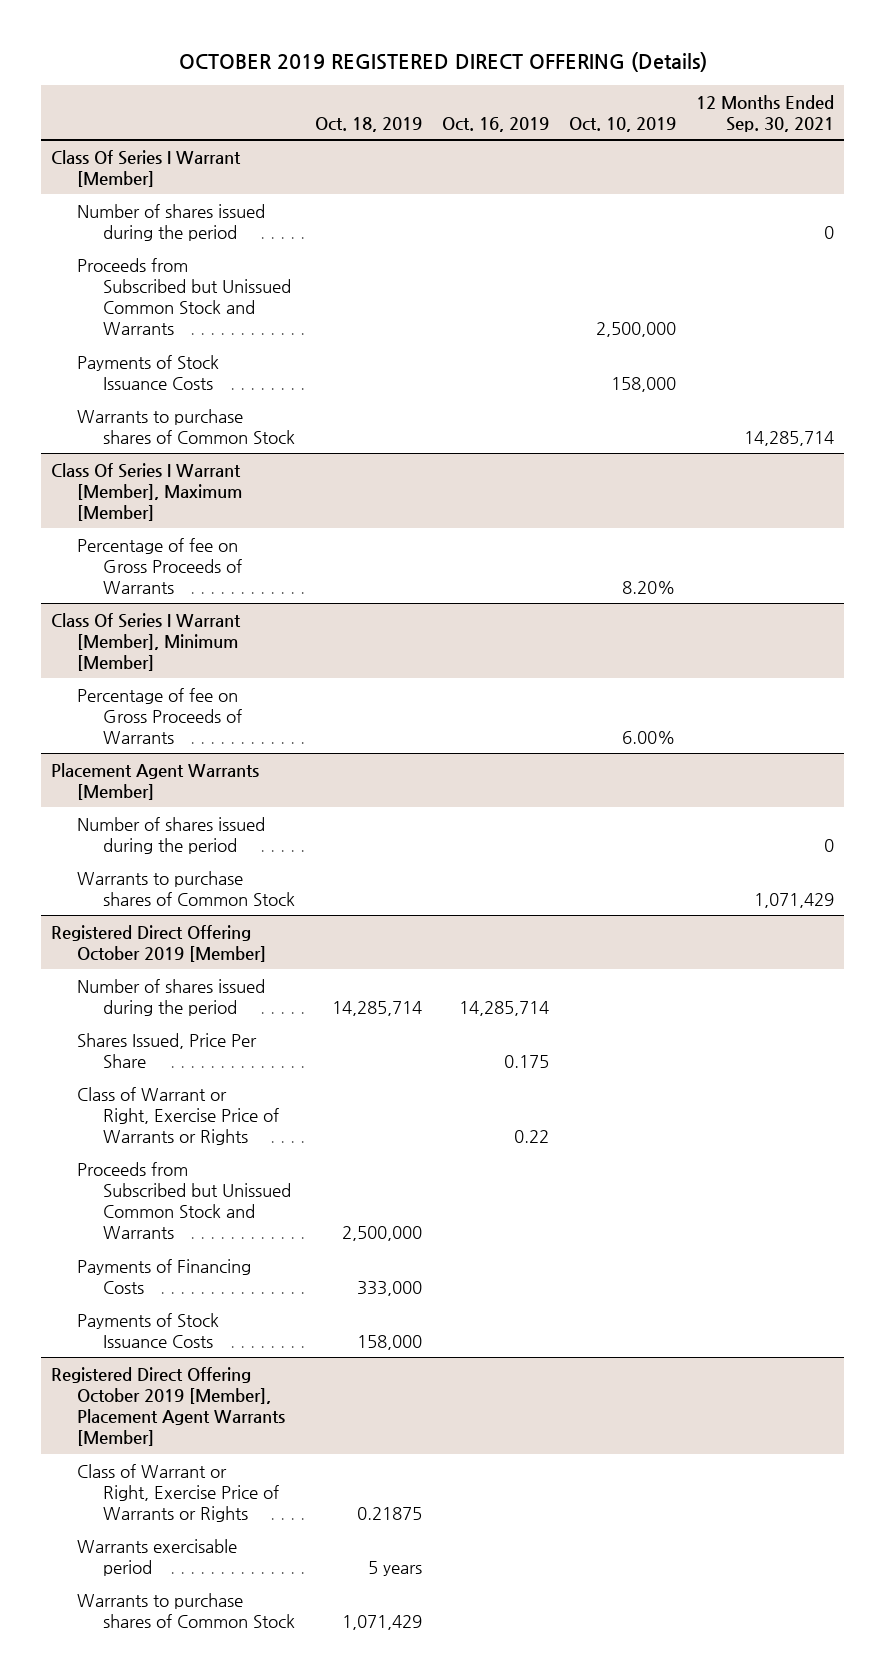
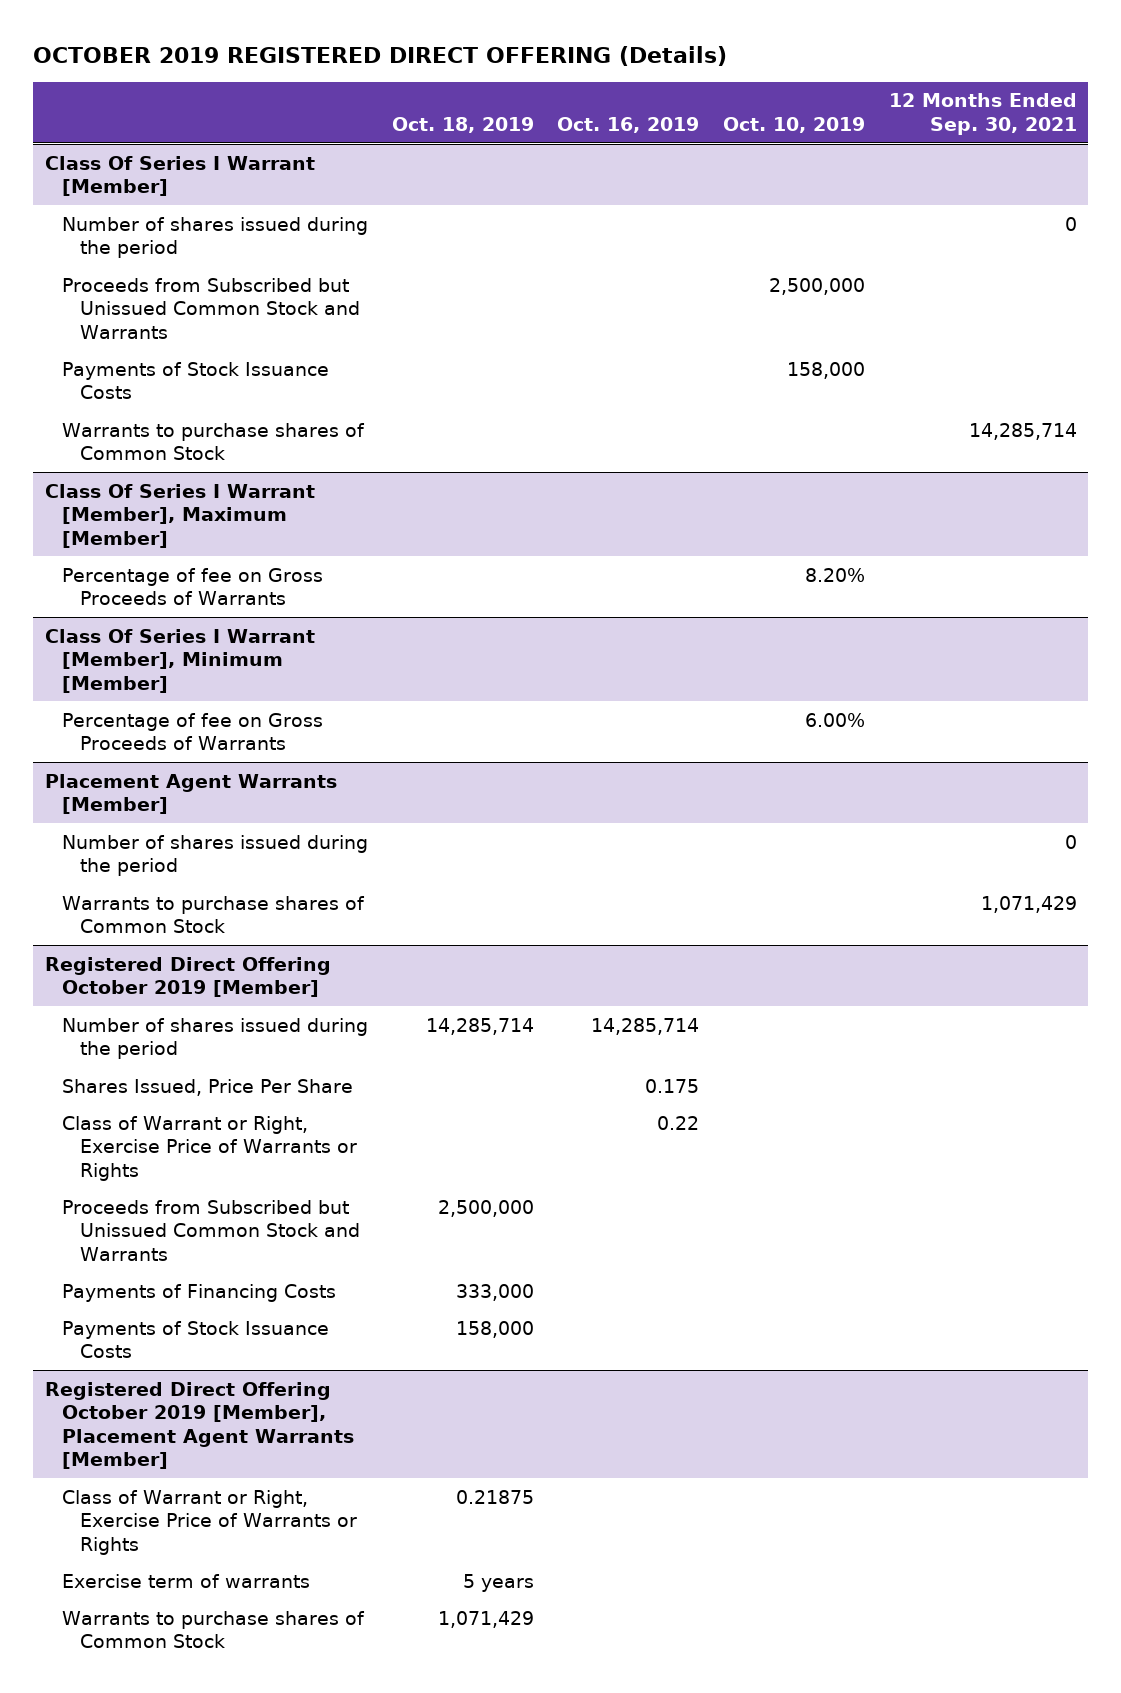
[77,1538,238,1576] Warrants exercisable period -> [62,1573,311,1588] Exercise term of warrants

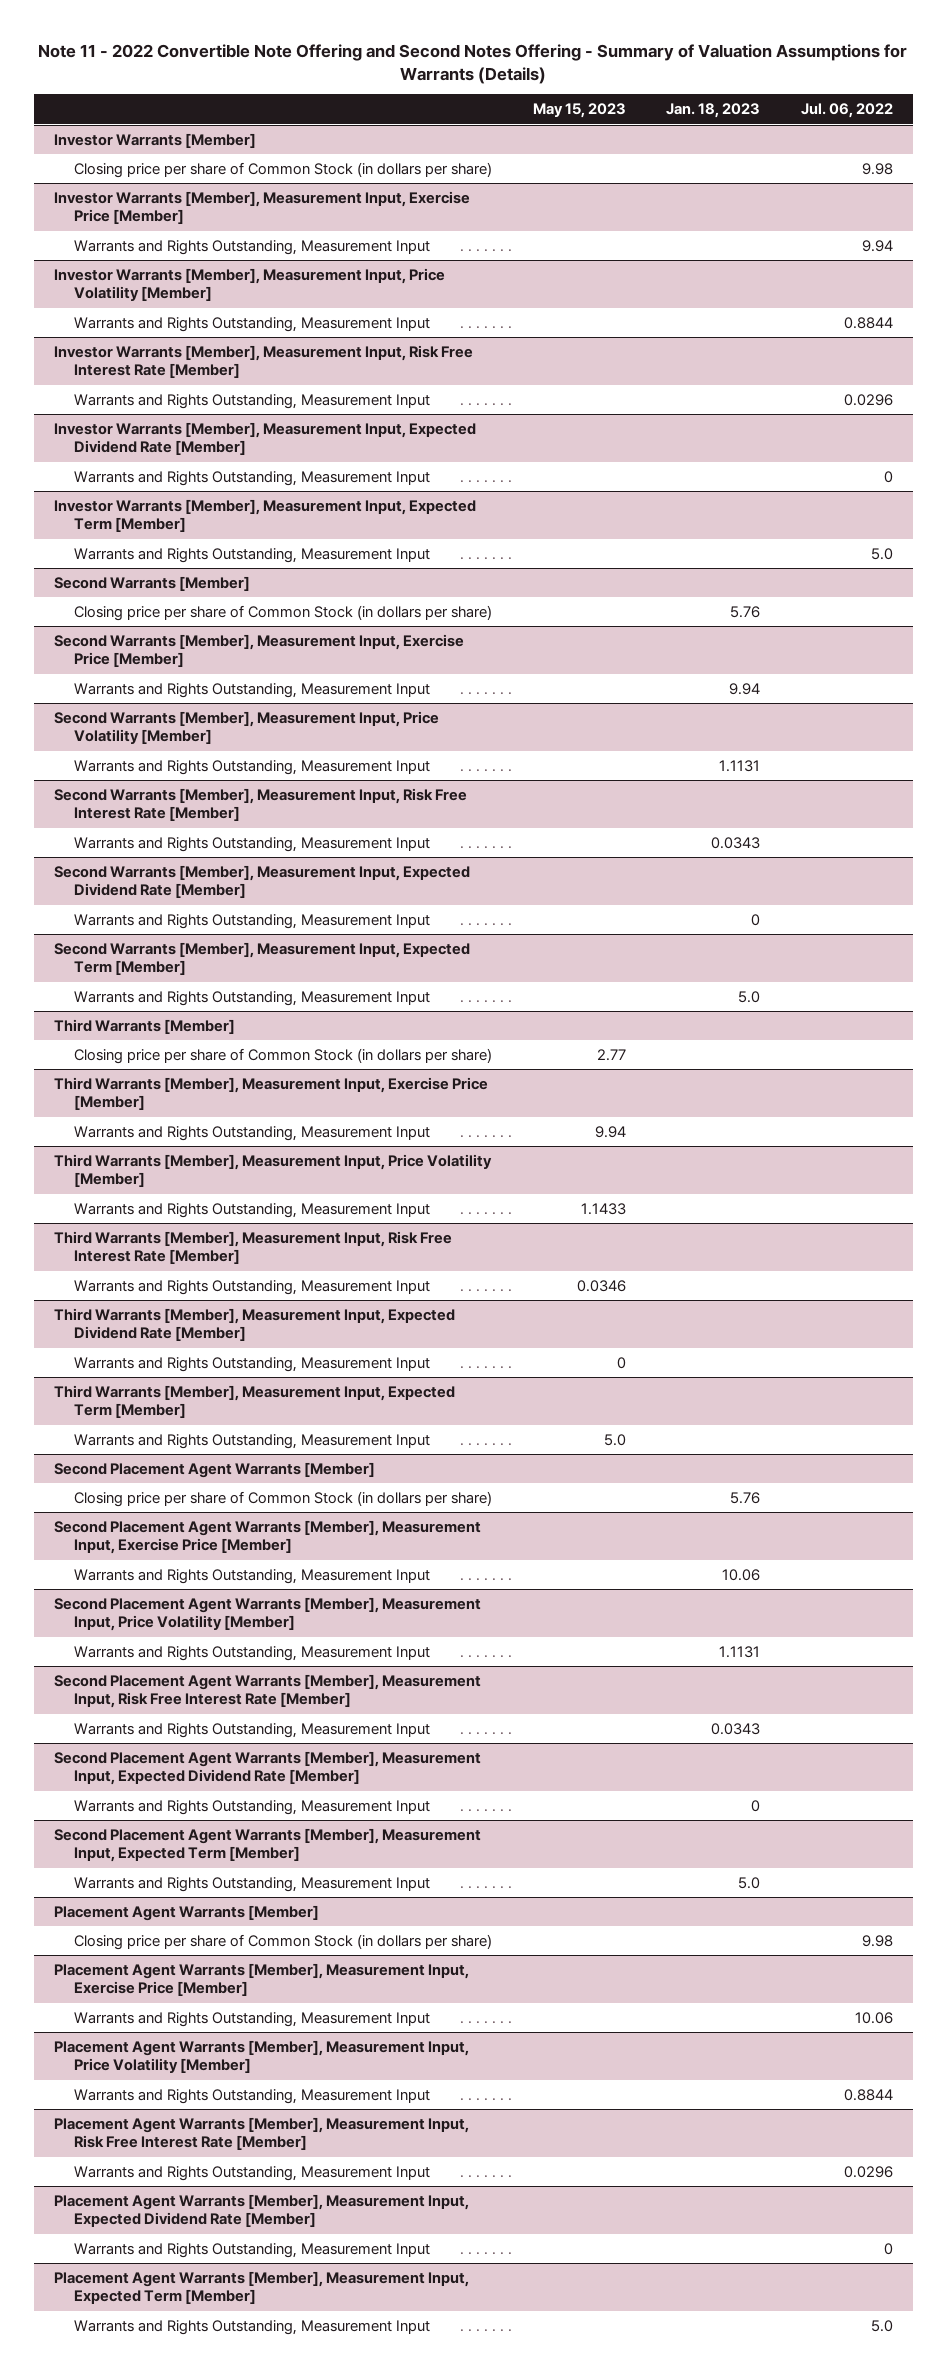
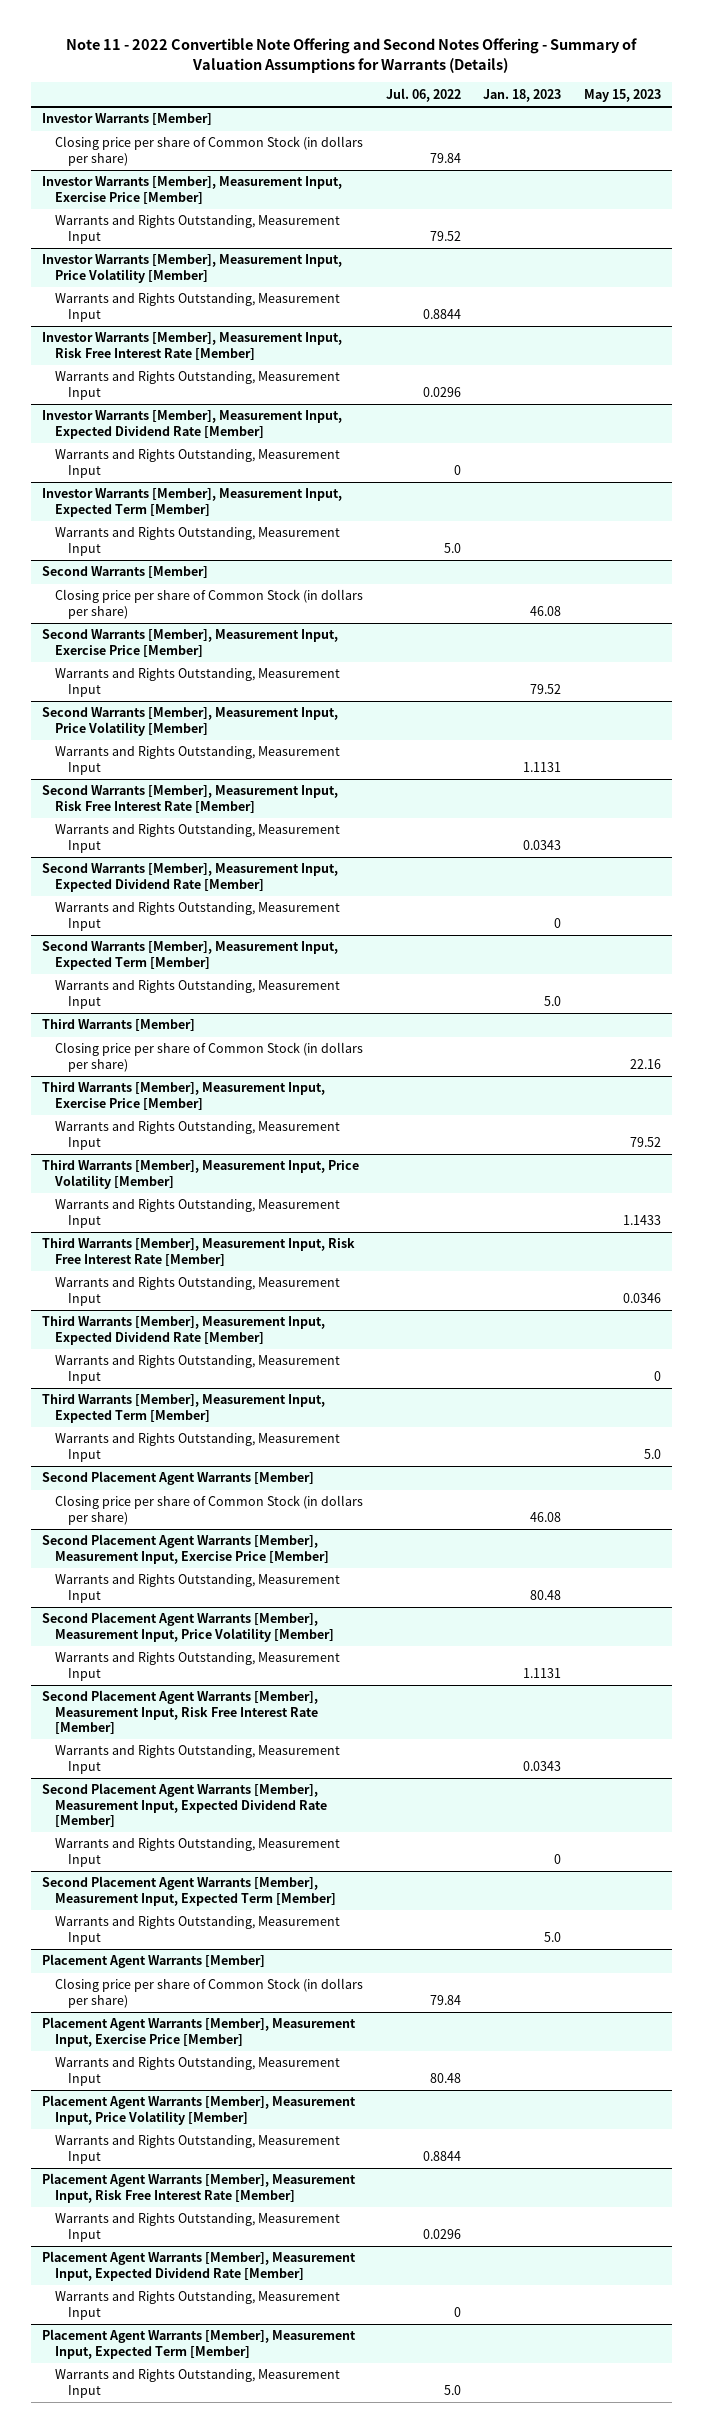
[861,162,893,175] 9.98 -> [429,152,461,163] 79.84
[861,239,893,252] 9.94 -> [429,230,461,241] 79.52
[730,605,761,618] 5.76 -> [530,605,562,616] 46.08
[729,682,761,695] 9.94 -> [530,683,562,694] 79.52
[596,1048,626,1061] 2.77 -> [629,1058,661,1069] 22.16
[594,1125,626,1138] 9.94 -> [629,1136,661,1147] 79.52
[730,1491,761,1504] 5.76 -> [530,1511,562,1522] 46.08
[722,1568,761,1581] 10.06 -> [530,1589,562,1600] 80.48
[861,1934,893,1947] 9.98 -> [429,1994,461,2005] 79.84
[854,2011,893,2024] 10.06 -> [429,2072,461,2083] 80.48

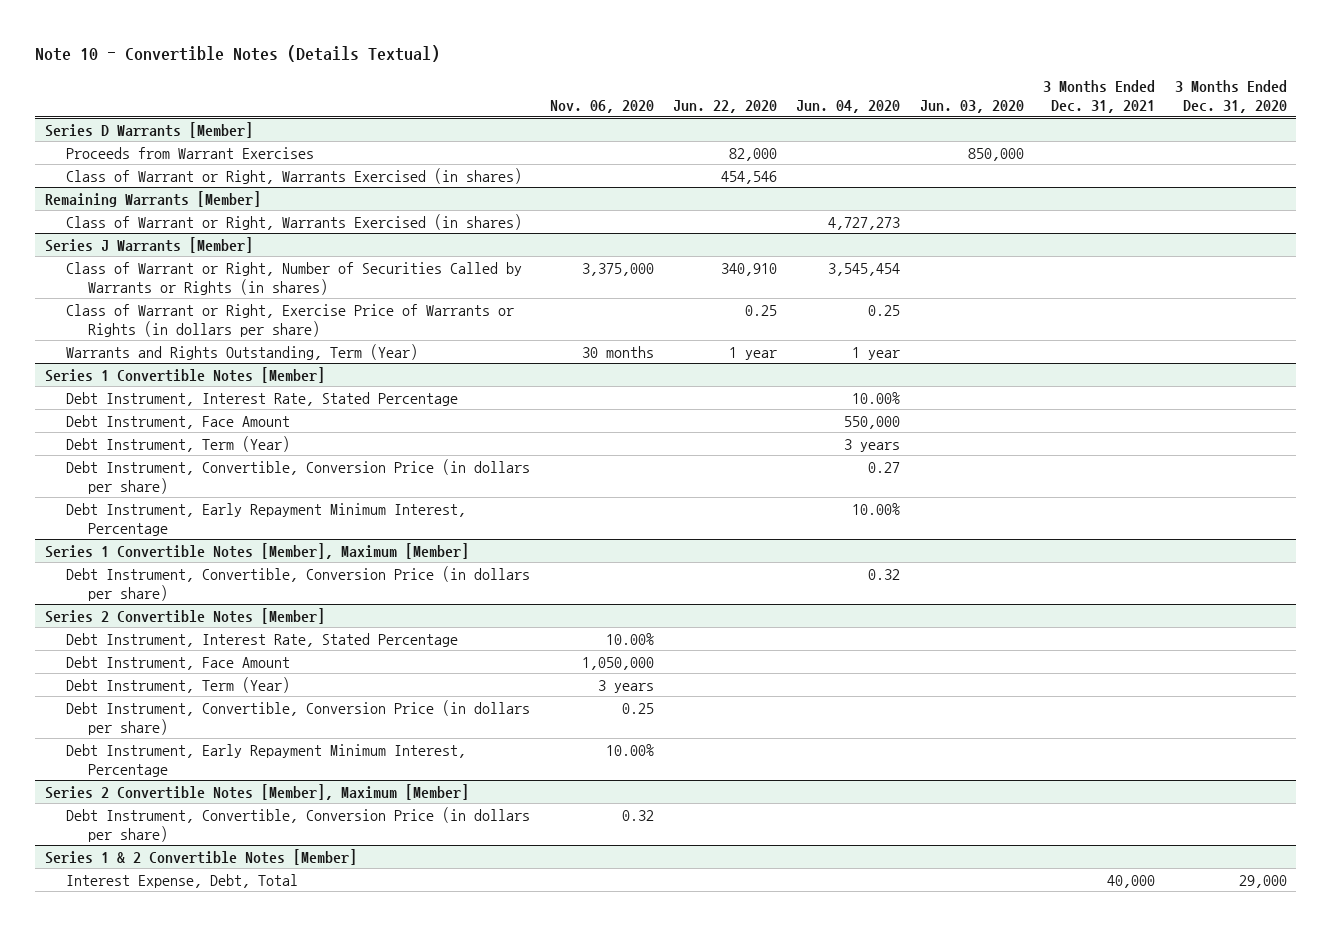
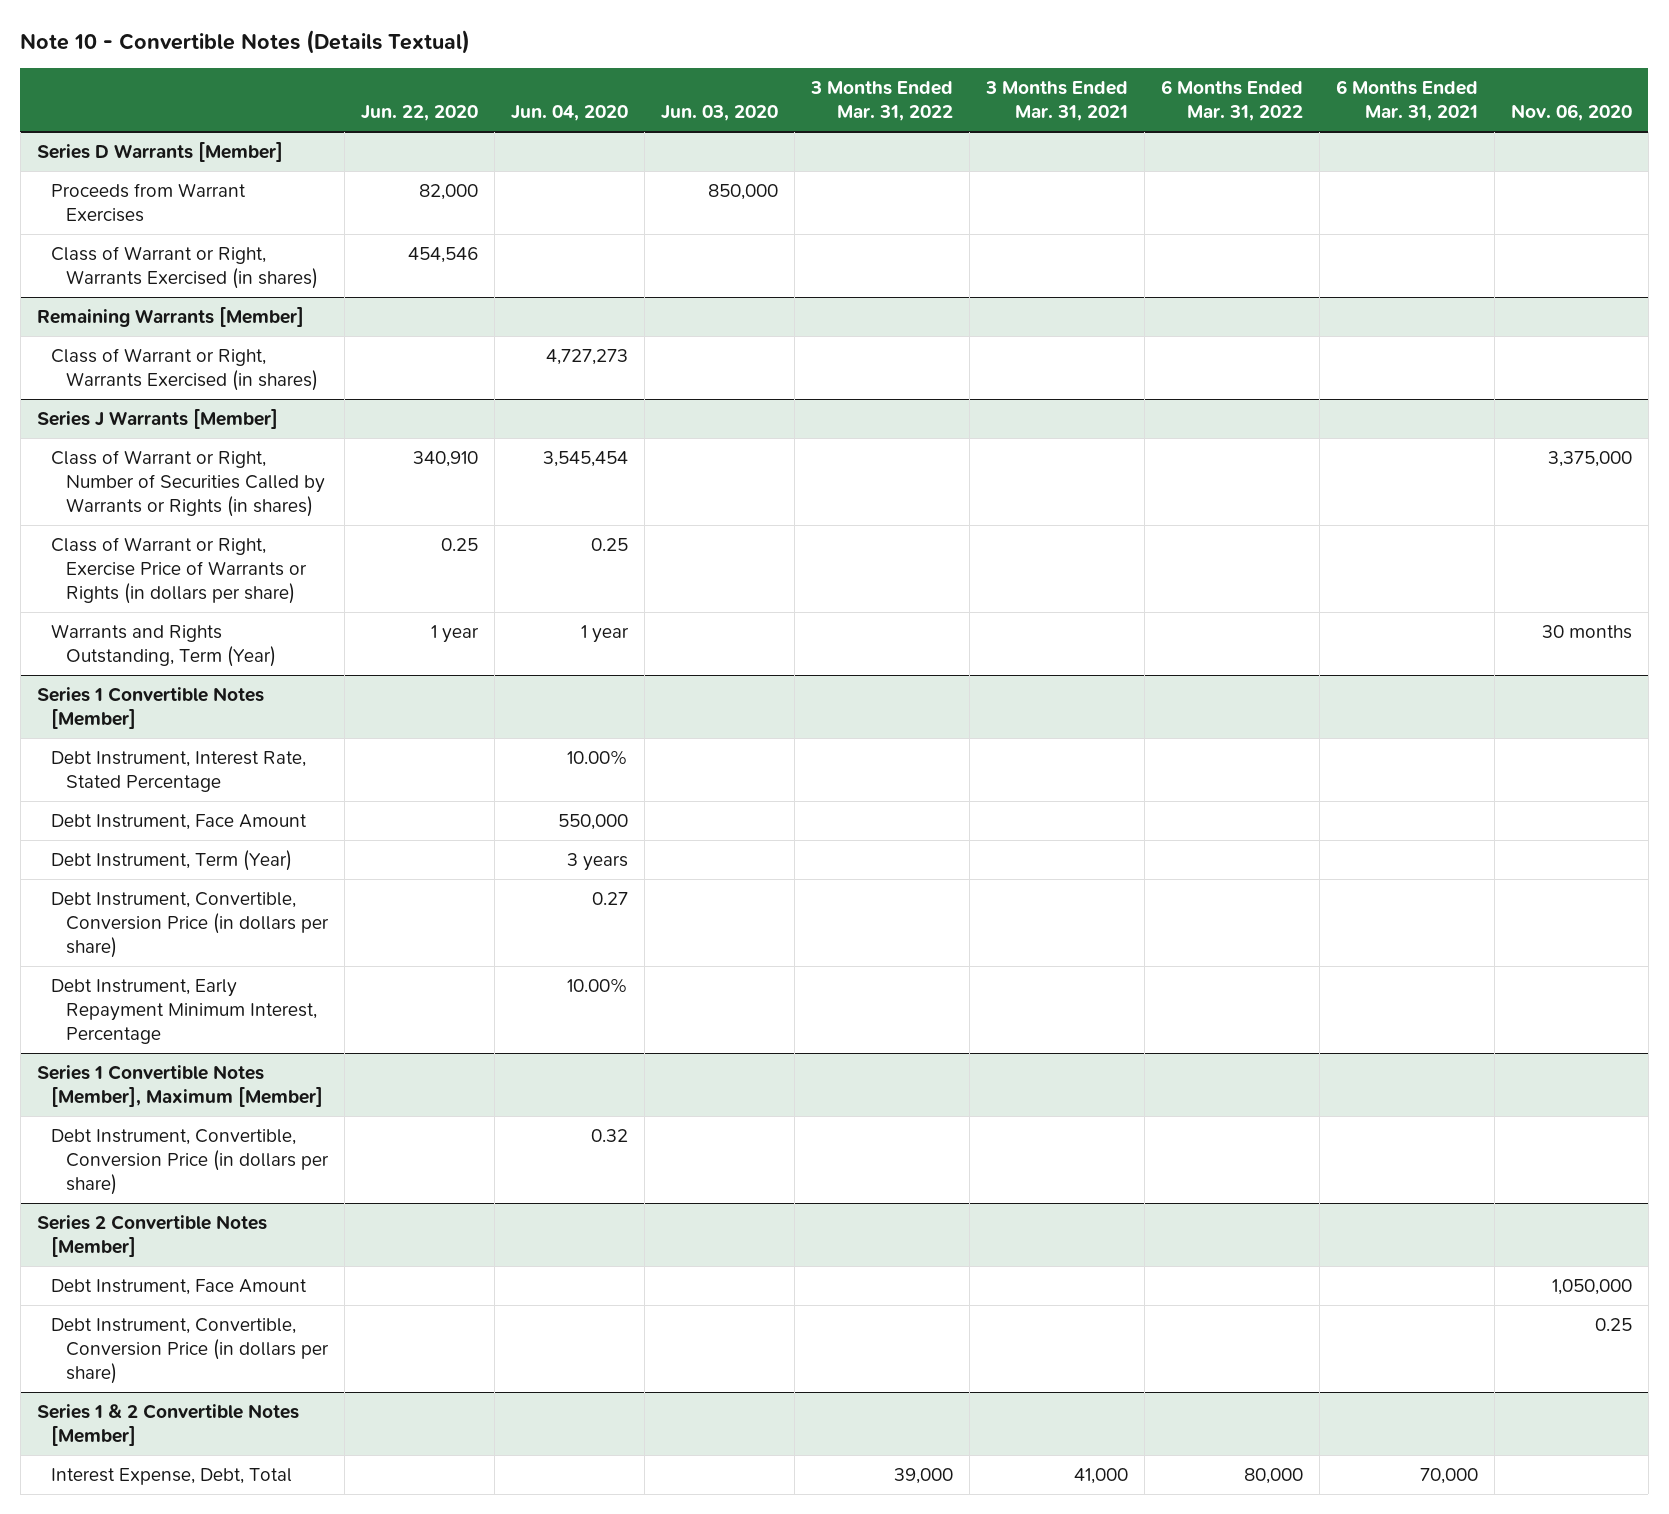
[1043,80,1156,114] 3 Months Ended Dec. 31, 2021 -> none
[1174,80,1287,114] 3 Months Ended Dec. 31, 2020 -> none
none -> [809,81,953,121] 3 Months Ended Mar. 31, 2022
none -> [984,81,1128,121] 3 Months Ended Mar. 31, 2021
none -> [1160,80,1303,121] 6 Months Ended Mar. 31, 2022
none -> [1335,80,1478,121] 6 Months Ended Mar. 31, 2021
[66,632,459,647] Debt Instrument, Interest Rate, Stated Percentage -> none
[66,676,291,693] Debt Instrument, Term (Year) -> none
[66,743,467,777] Debt Instrument, Early Repayment Minimum Interest, Percentage -> none
[44,783,469,800] Series 2 Convertible Notes [Member], Maximum [Member] -> none
[66,806,531,842] Debt Instrument, Convertible, Conversion Price (in dollars per share) -> none

